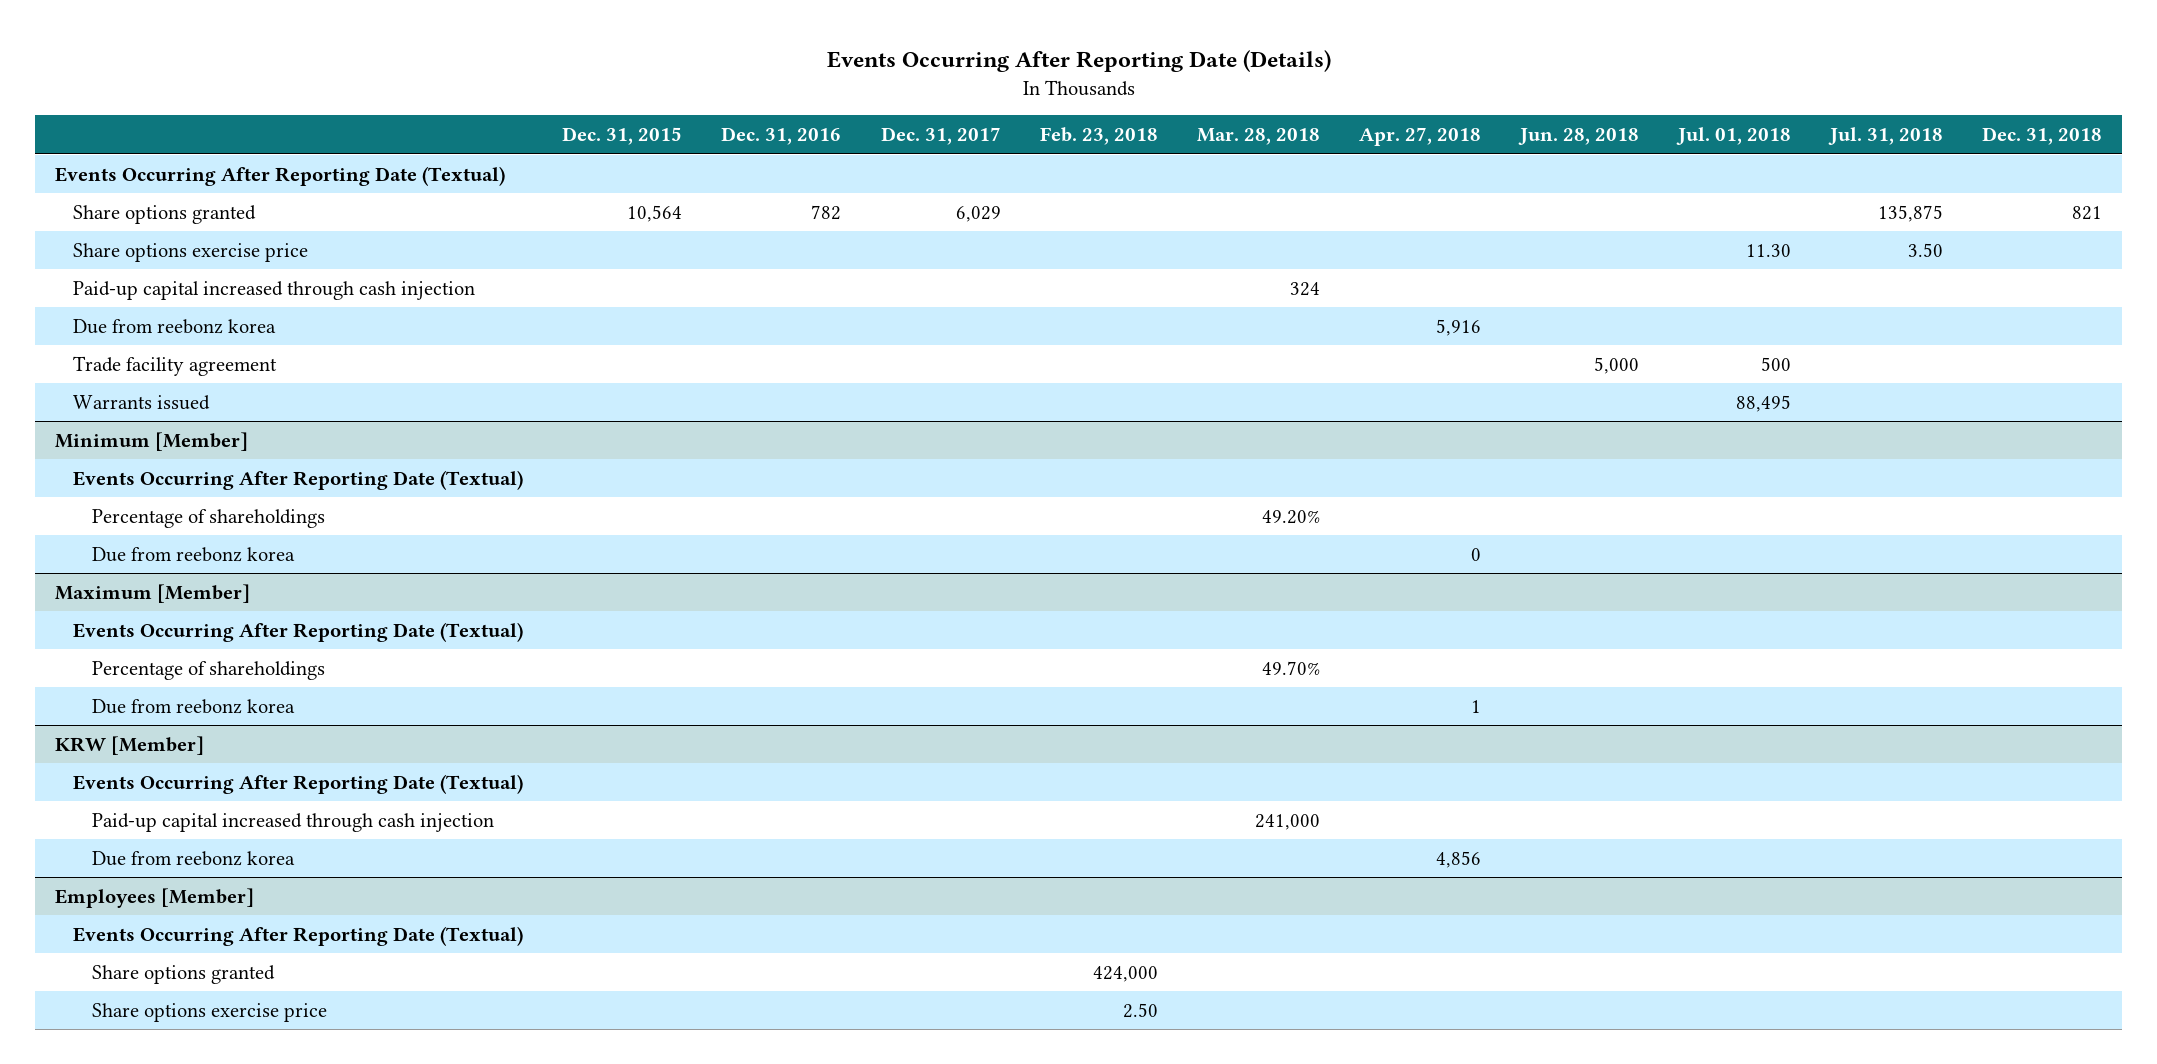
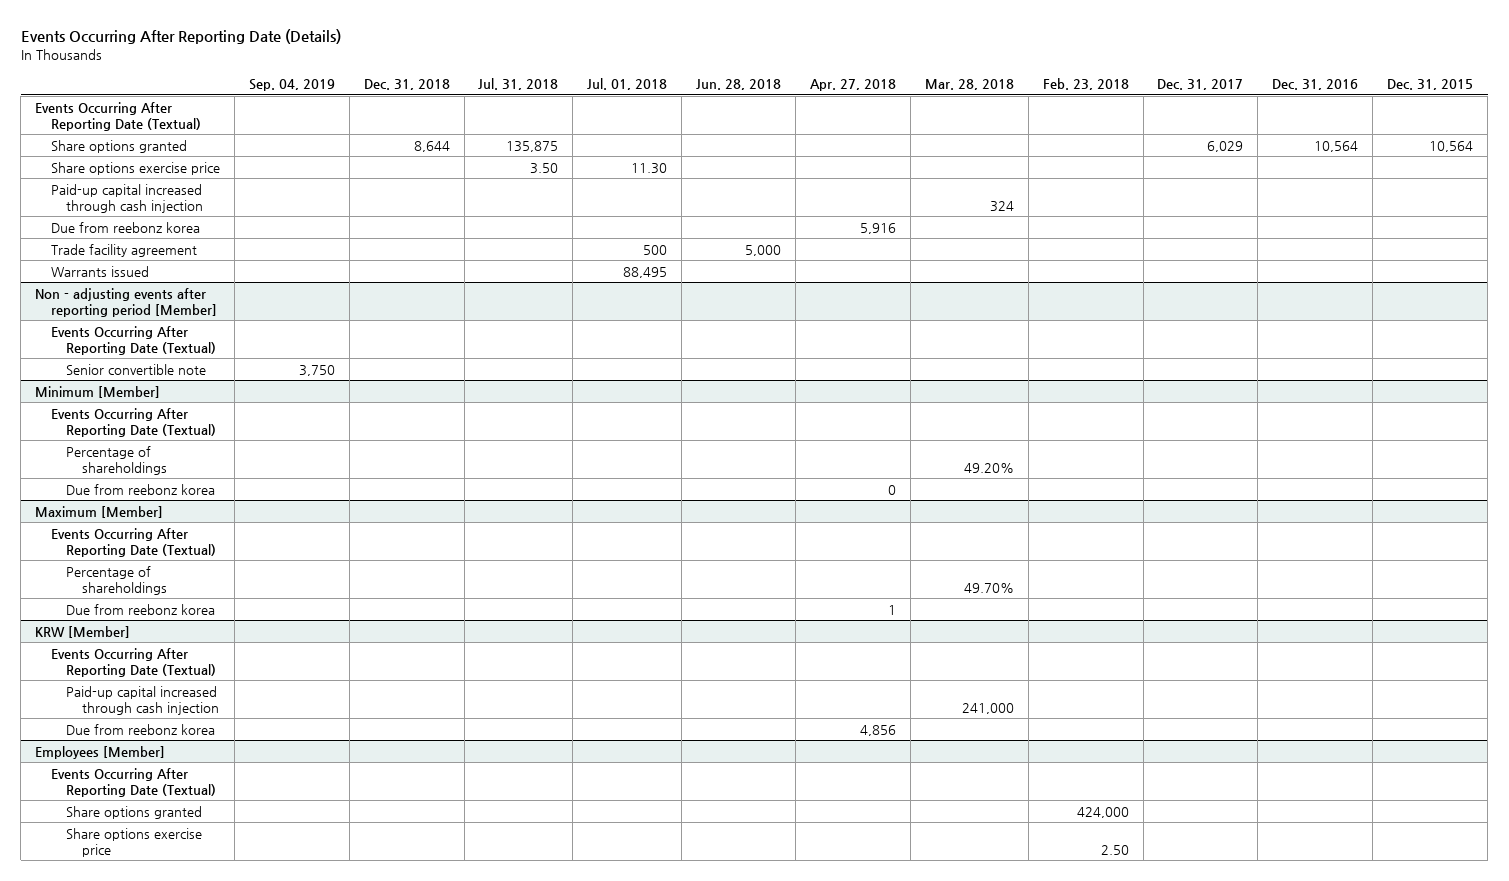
none -> [248,79,335,92] Sep. 04, 2019
[811,204,842,220] 782 -> [1314,140,1359,152] 10,564
[2072,205,2103,220] 821 -> [413,140,450,152] 8,644
none -> [35,287,217,317] Non - adjusting events after reporting period [Member]
none -> [50,325,217,355] Events Occurring After Reporting Date (Textual)
none -> [66,363,207,375] Senior convertible note

